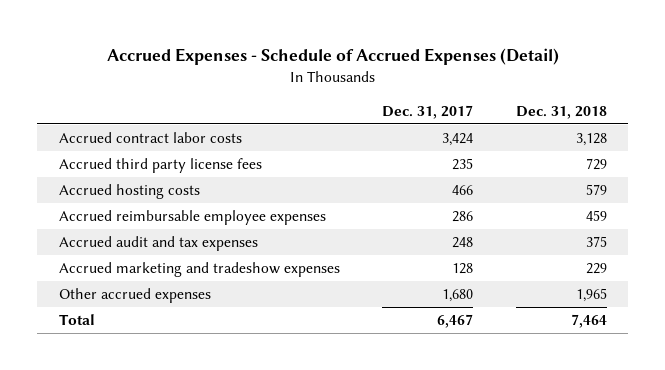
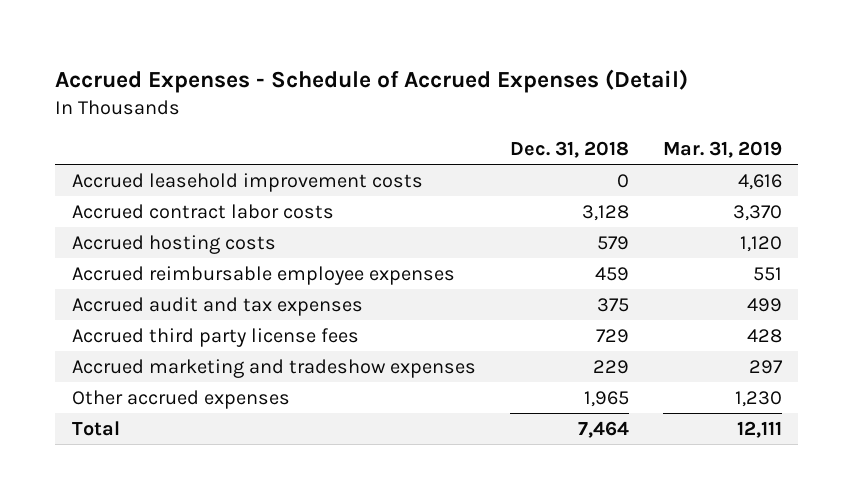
[382,104,474,119] Dec. 31, 2017 -> none
none -> [662,141,782,159] Mar. 31, 2019
none -> [72,172,424,192] Accrued leasehold improvement costs
[58,158,262,174] Accrued third party license fees -> [72,327,360,347] Accrued third party license fees

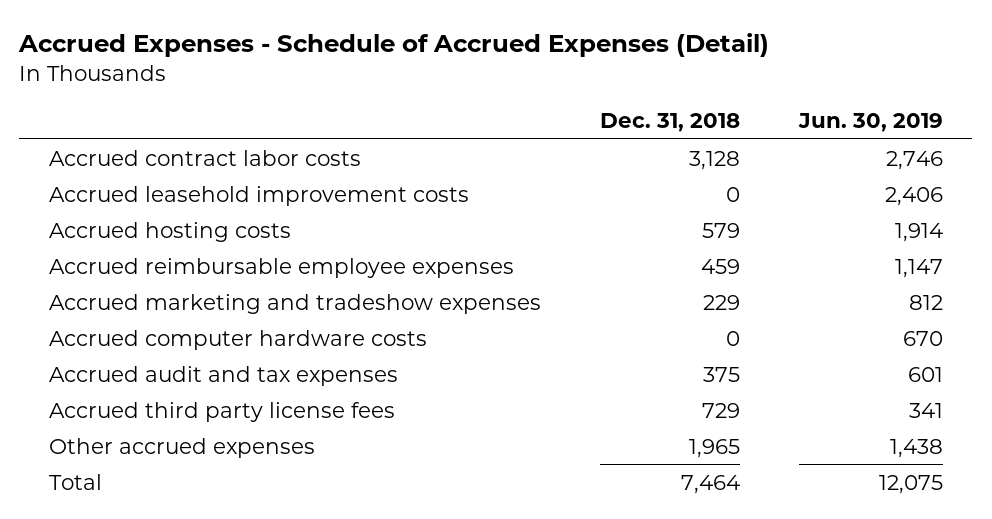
[662,141,782,159] Mar. 31, 2019 -> none
none -> [797,112,943,132] Jun. 30, 2019
[72,172,424,192] Accrued leasehold improvement costs -> [48,185,469,206] Accrued leasehold improvement costs
[72,358,477,378] Accrued marketing and tradeshow expenses -> [48,293,541,314] Accrued marketing and tradeshow expenses
none -> [48,329,427,350] Accrued computer hardware costs

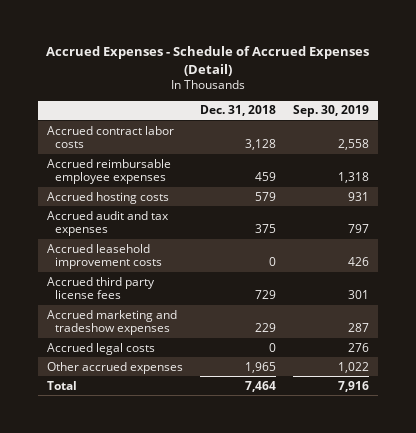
[797,112,943,132] Jun. 30, 2019 -> none
none -> [293,105,370,118] Sep. 30, 2019
[48,329,427,350] Accrued computer hardware costs -> none
[48,221,291,242] Accrued hosting costs -> [46,191,169,204] Accrued hosting costs
[48,185,469,206] Accrued leasehold improvement costs -> [46,243,163,270] Accrued leasehold improvement costs
[48,293,541,314] Accrued marketing and tradeshow expenses -> [46,309,177,336] Accrued marketing and tradeshow expenses
none -> [46,342,155,355] Accrued legal costs

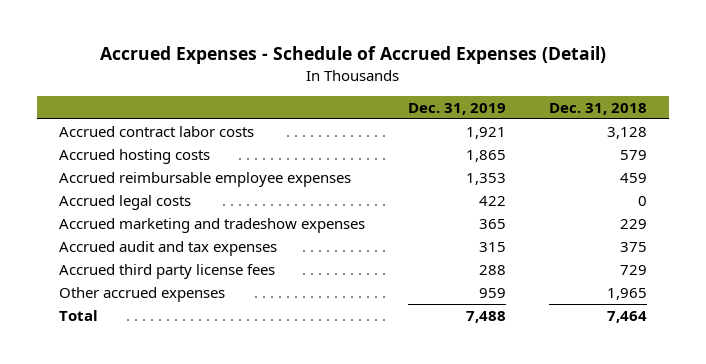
[293,105,370,118] Sep. 30, 2019 -> none
none -> [408,102,507,115] Dec. 31, 2019
[46,158,171,185] Accrued reimbursable employee expenses -> [58,171,351,187] Accrued reimbursable employee expenses
[46,342,155,355] Accrued legal costs -> [58,194,191,210] Accrued legal costs
[46,309,177,336] Accrued marketing and tradeshow expenses -> [58,217,365,233] Accrued marketing and tradeshow expenses
[46,243,163,270] Accrued leasehold improvement costs -> none

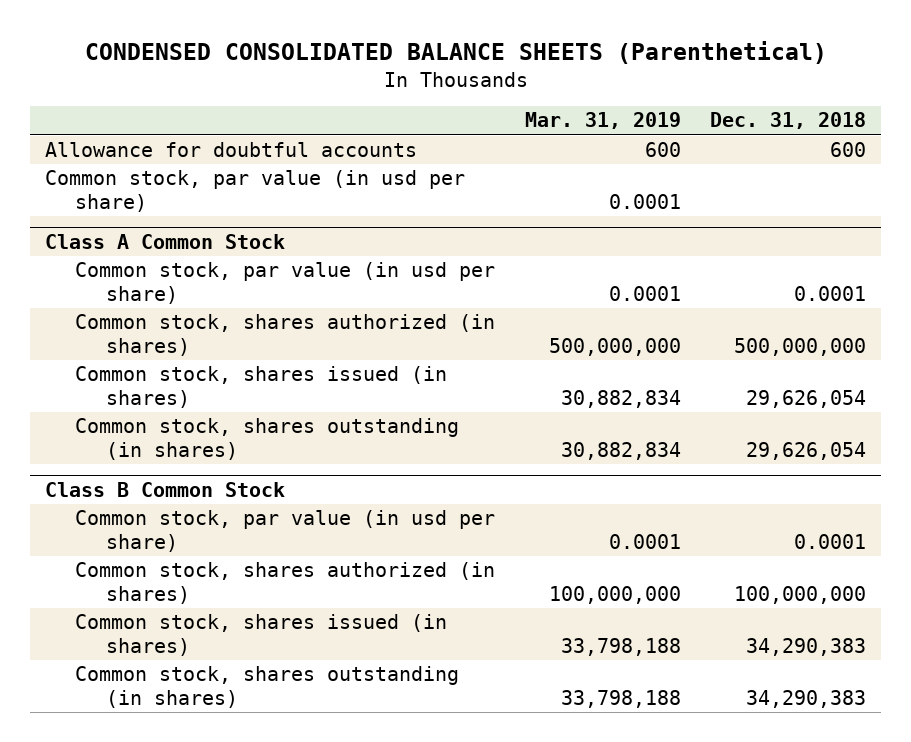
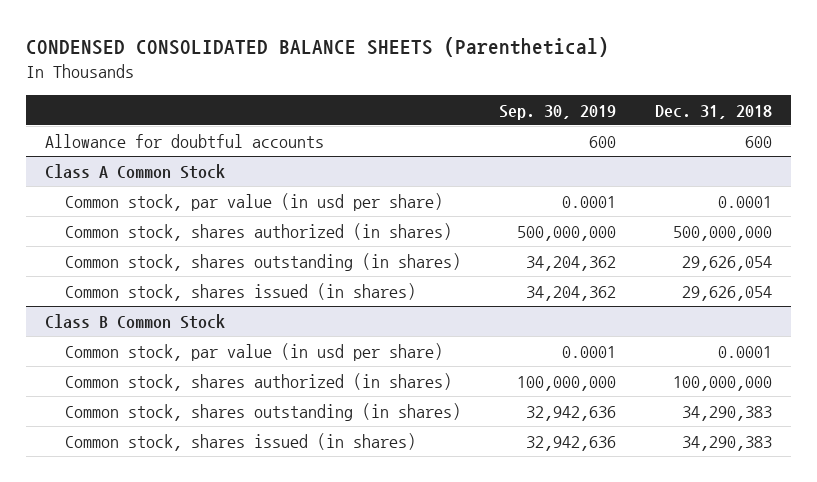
[524,112,681,130] Mar. 31, 2019 -> none
none -> [499,104,617,120] Sep. 30, 2019
[44,170,465,212] Common stock, par value (in usd per share) -> none
[75,366,448,408] Common stock, shares issued (in shares) -> [64,282,416,301] Common stock, shares issued (in shares)
[75,614,448,656] Common stock, shares issued (in shares) -> [64,432,416,451] Common stock, shares issued (in shares)

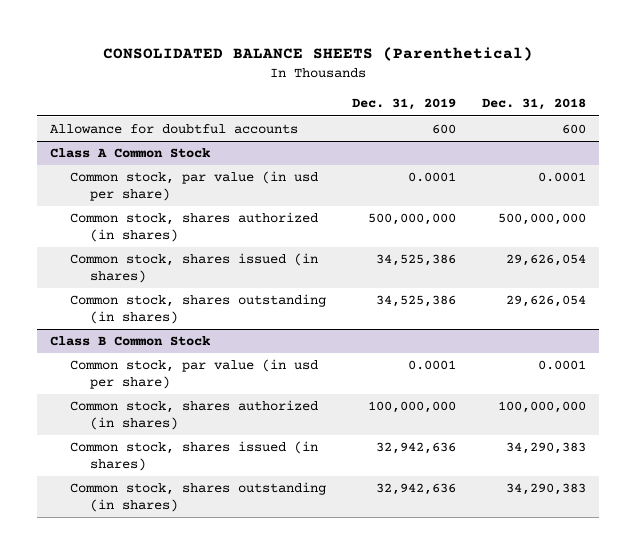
[25,37,609,58] CONDENSED CONSOLIDATED BALANCE SHEETS (Parenthetical) -> [102,47,533,62] CONSOLIDATED BALANCE SHEETS (Parenthetical)
[499,104,617,120] Sep. 30, 2019 -> none
none -> [351,98,456,111] Dec. 31, 2019
[64,252,461,271] Common stock, shares outstanding (in shares) -> [69,294,326,325] Common stock, shares outstanding (in shares)
[64,402,461,421] Common stock, shares outstanding (in shares) -> [69,482,326,513] Common stock, shares outstanding (in shares)

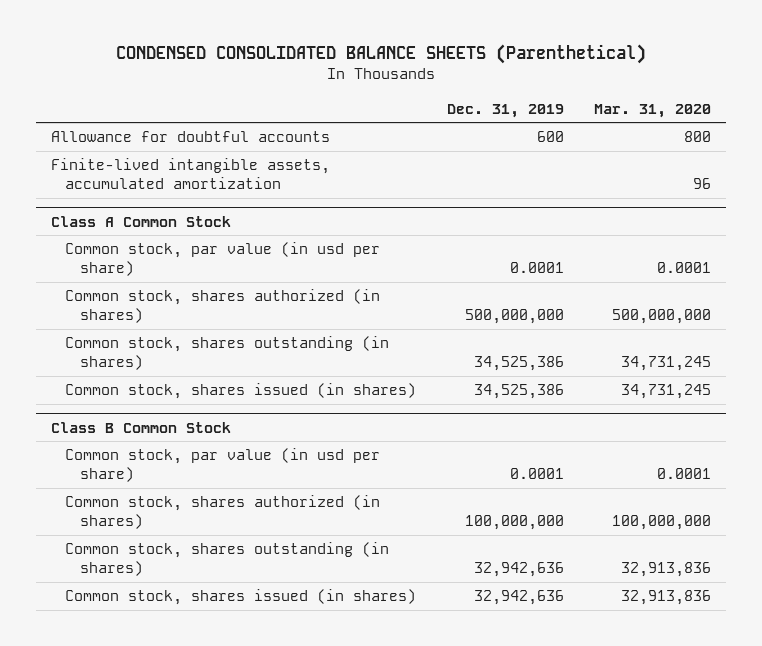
[102,47,533,62] CONSOLIDATED BALANCE SHEETS (Parenthetical) -> [116,44,647,65] CONDENSED CONSOLIDATED BALANCE SHEETS (Parenthetical)
[482,98,587,111] Dec. 31, 2018 -> none
none -> [594,103,712,118] Mar. 31, 2020
none -> [51,158,331,189] Finite-lived intangible assets, accumulated amortization
[69,253,318,284] Common stock, shares issued (in shares) -> [65,383,417,400] Common stock, shares issued (in shares)
[69,441,318,472] Common stock, shares issued (in shares) -> [65,589,417,606] Common stock, shares issued (in shares)

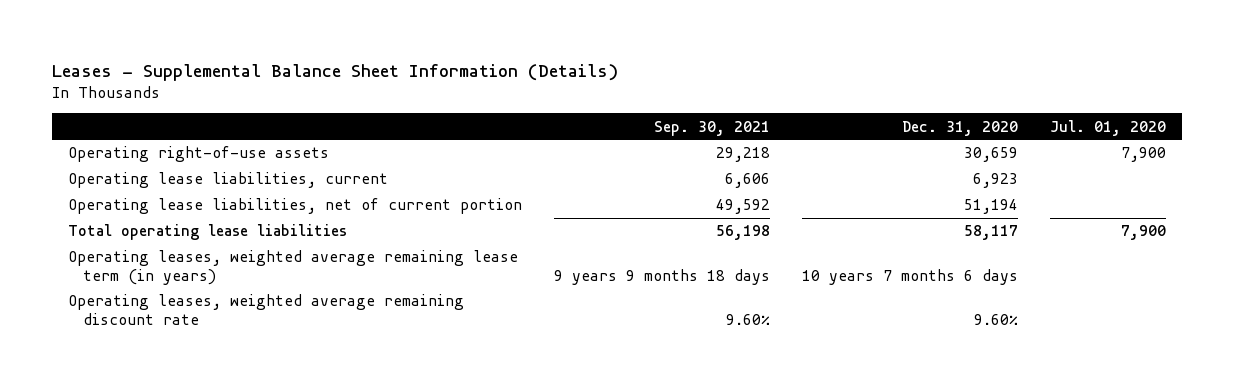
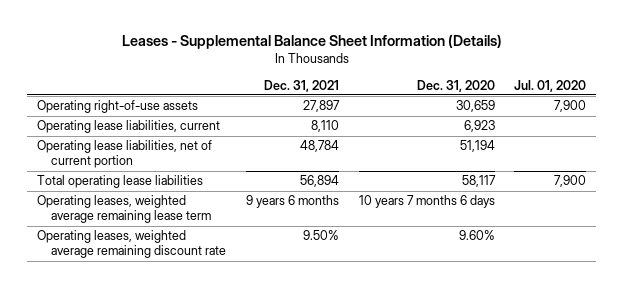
[654,120,771,136] Sep. 30, 2021 -> none
none -> [263,79,339,92] Dec. 31, 2021
[68,250,519,285] Operating leases, weighted average remaining lease term (in years) -> [36,195,212,224] Operating leases, weighted average remaining lease term

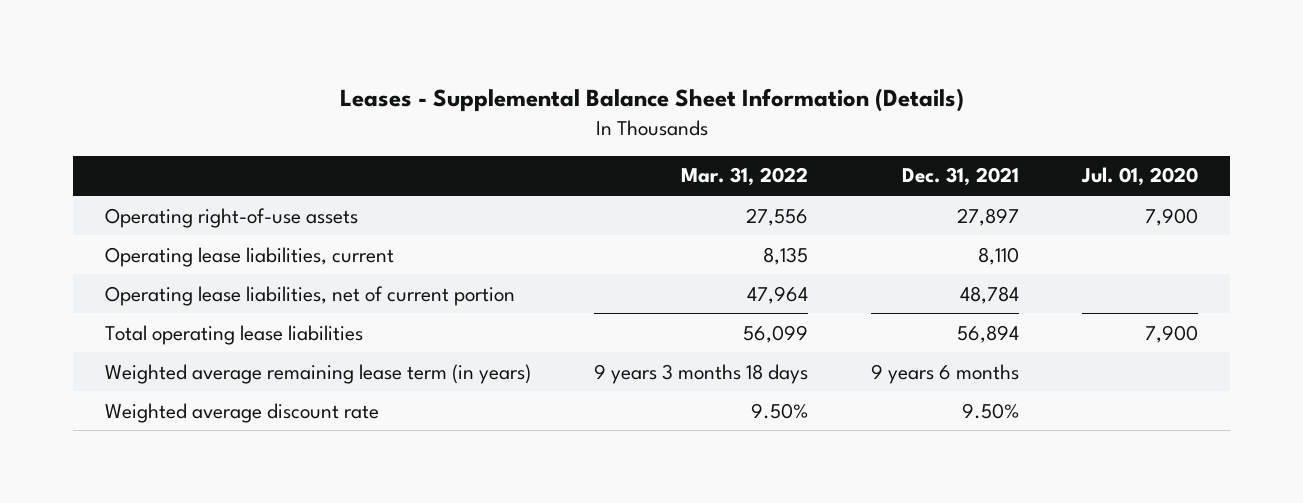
[416,79,495,92] Dec. 31, 2020 -> none
none -> [681,167,809,187] Mar. 31, 2022
[36,195,212,224] Operating leases, weighted average remaining lease term -> [104,363,531,384] Weighted average remaining lease term (in years)
[36,230,227,259] Operating leases, weighted average remaining discount rate -> [104,402,379,423] Weighted average discount rate

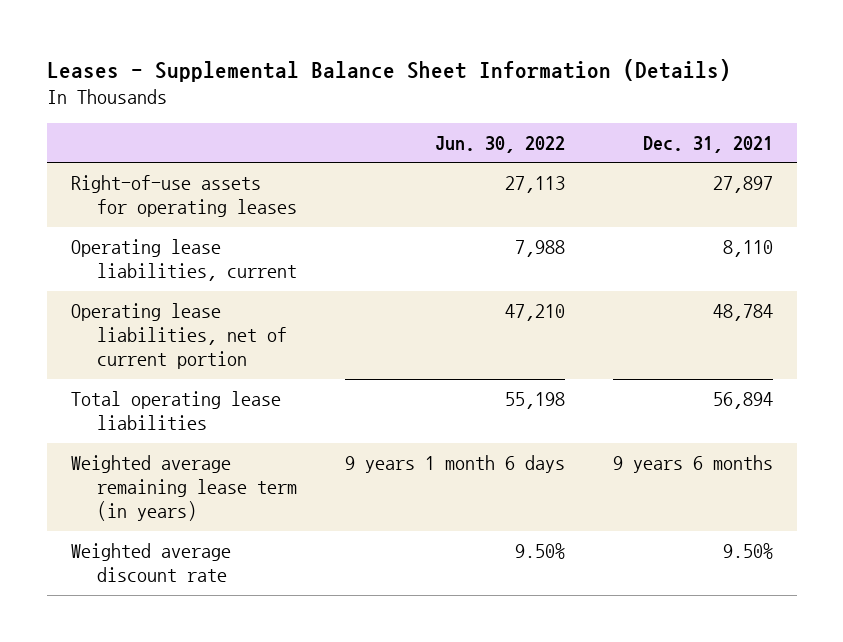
[681,167,809,187] Mar. 31, 2022 -> none
[1081,167,1199,187] Jul. 01, 2020 -> none
none -> [434,135,565,153] Jun. 30, 2022
[104,207,358,228] Operating right-of-use assets -> [70,175,298,218] Right-of-use assets for operating leases

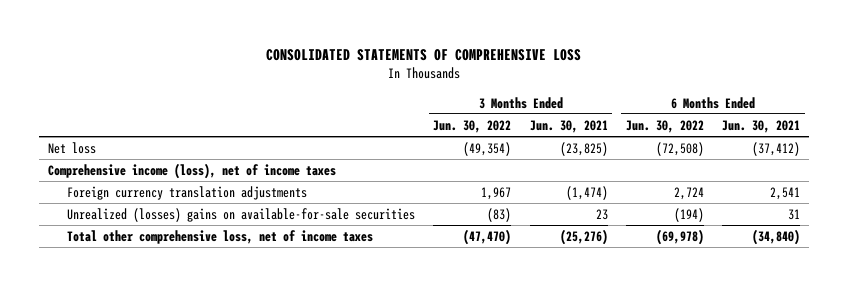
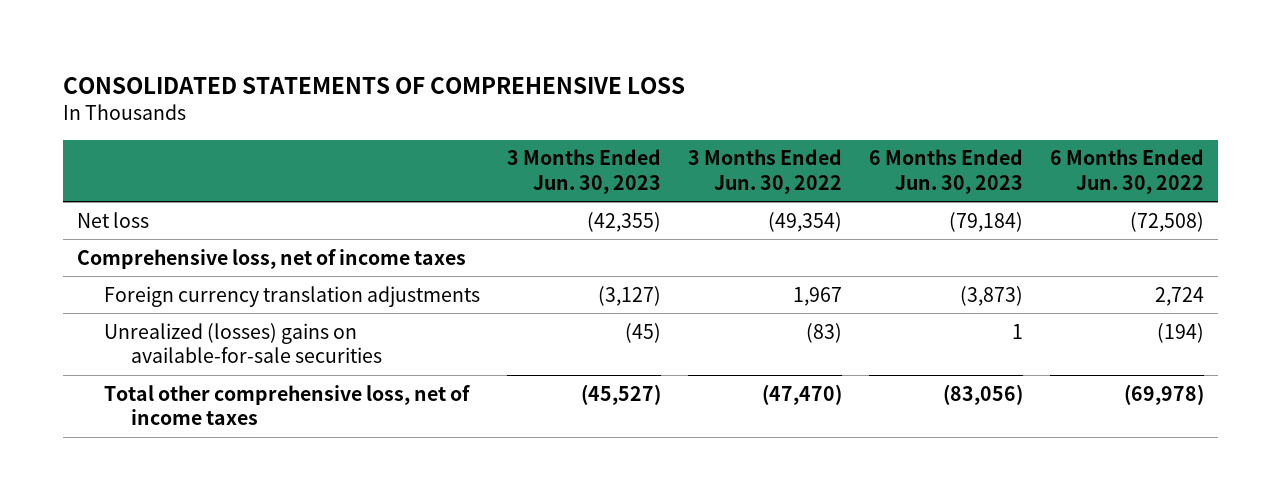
[529,119,608,133] Jun. 30, 2021 -> none
[722,119,801,133] Jun. 30, 2021 -> none
none -> [507,149,662,195] 3 Months Ended Jun. 30, 2023
none -> [869,149,1024,195] 6 Months Ended Jun. 30, 2023
[47,162,336,179] Comprehensive income (loss), net of income taxes -> [76,248,466,269] Comprehensive loss, net of income taxes

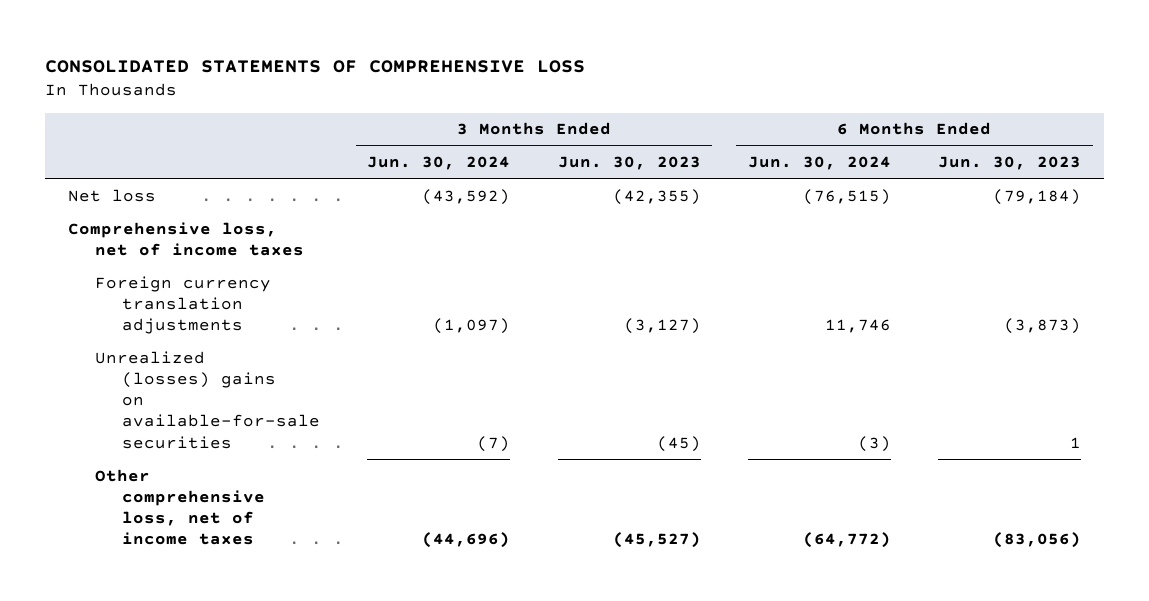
[688,149,843,195] 3 Months Ended Jun. 30, 2022 -> none
[1050,149,1205,195] 6 Months Ended Jun. 30, 2022 -> none
none -> [367,156,511,171] Jun. 30, 2024
none -> [747,156,891,171] Jun. 30, 2024
[104,384,471,426] Total other comprehensive loss, net of income taxes -> [95,468,266,546] Other comprehensive loss, net of income taxes

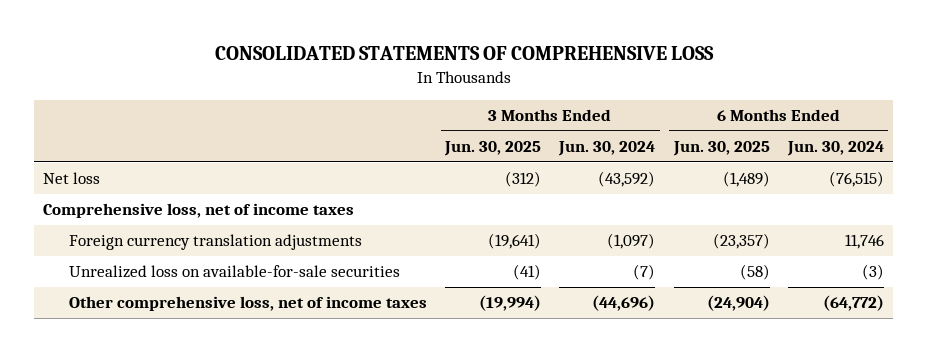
[557,156,701,171] Jun. 30, 2023 -> none
[937,156,1081,171] Jun. 30, 2023 -> none
none -> [444,140,542,156] Jun. 30, 2025
none -> [672,140,770,156] Jun. 30, 2025
[95,350,321,449] Unrealized (losses) gains on available-for-sale securities -> [69,265,401,279] Unrealized loss on available-for-sale securities

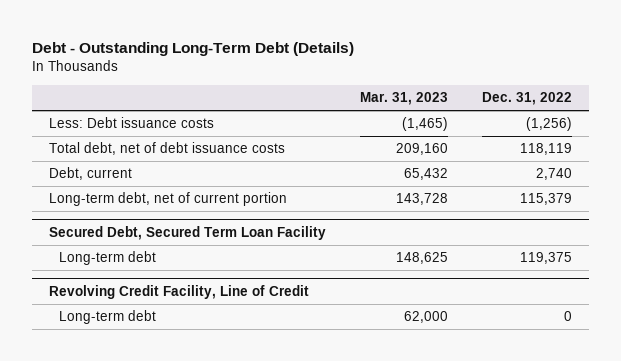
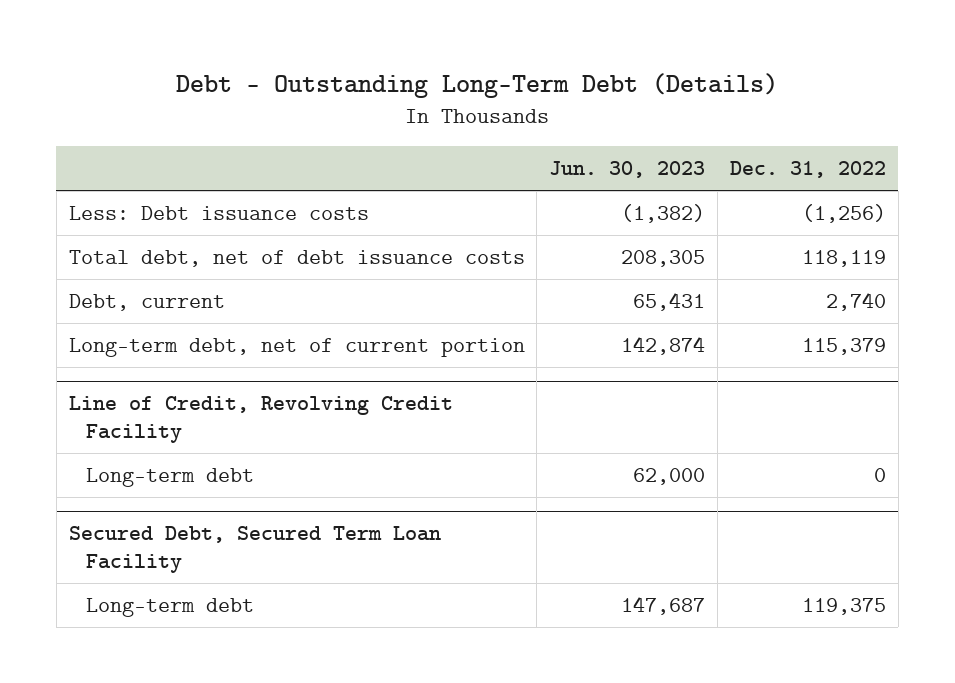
[360,92,449,106] Mar. 31, 2023 -> none
none -> [549,161,706,179] Jun. 30, 2023
none -> [68,396,453,444] Line of Credit, Revolving Credit Facility
none -> [86,468,255,488] Long-term debt
[48,284,309,299] Revolving Credit Facility, Line of Credit -> none
[58,310,156,325] Long-term debt -> none

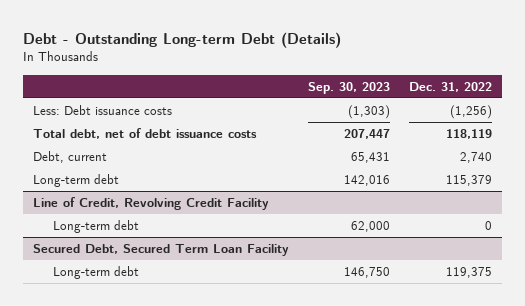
[176,72,779,98] Debt - Outstanding Long-Term Debt (Details) -> [23,31,342,48] Debt - Outstanding Long-term Debt (Details)
[549,161,706,179] Jun. 30, 2023 -> none
none -> [307,81,390,94] Sep. 30, 2023
[68,338,525,358] Long-term debt, net of current portion -> [32,174,119,188] Long-term debt

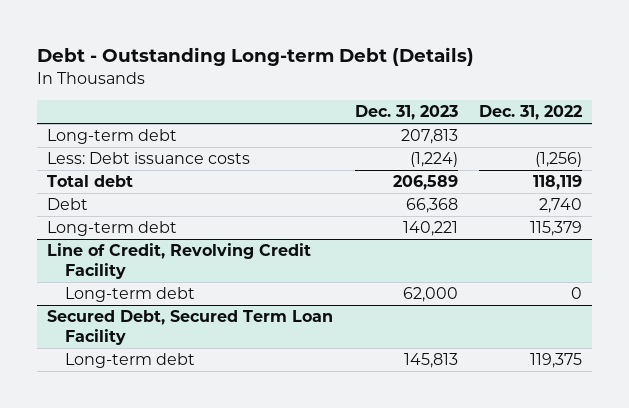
[307,81,390,94] Sep. 30, 2023 -> none
none -> [354,105,458,121] Dec. 31, 2023
none -> [47,129,178,145] Long-term debt
[32,128,257,140] Total debt, net of debt issuance costs -> [47,175,134,188] Total debt
[32,151,107,164] Debt, current -> [47,198,89,211] Debt

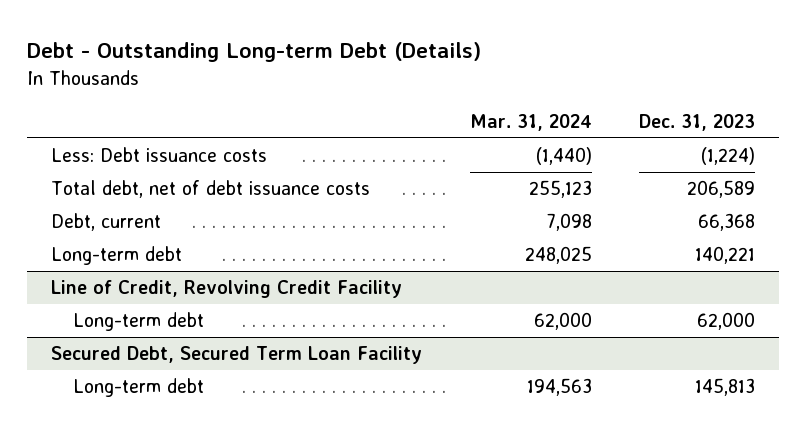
[478,105,582,121] Dec. 31, 2022 -> none
none -> [469,113,592,131] Mar. 31, 2024
[47,129,178,145] Long-term debt -> none
[47,175,134,188] Total debt -> [51,180,371,199] Total debt, net of debt issuance costs
[47,198,89,211] Debt -> [51,213,162,232] Debt, current

